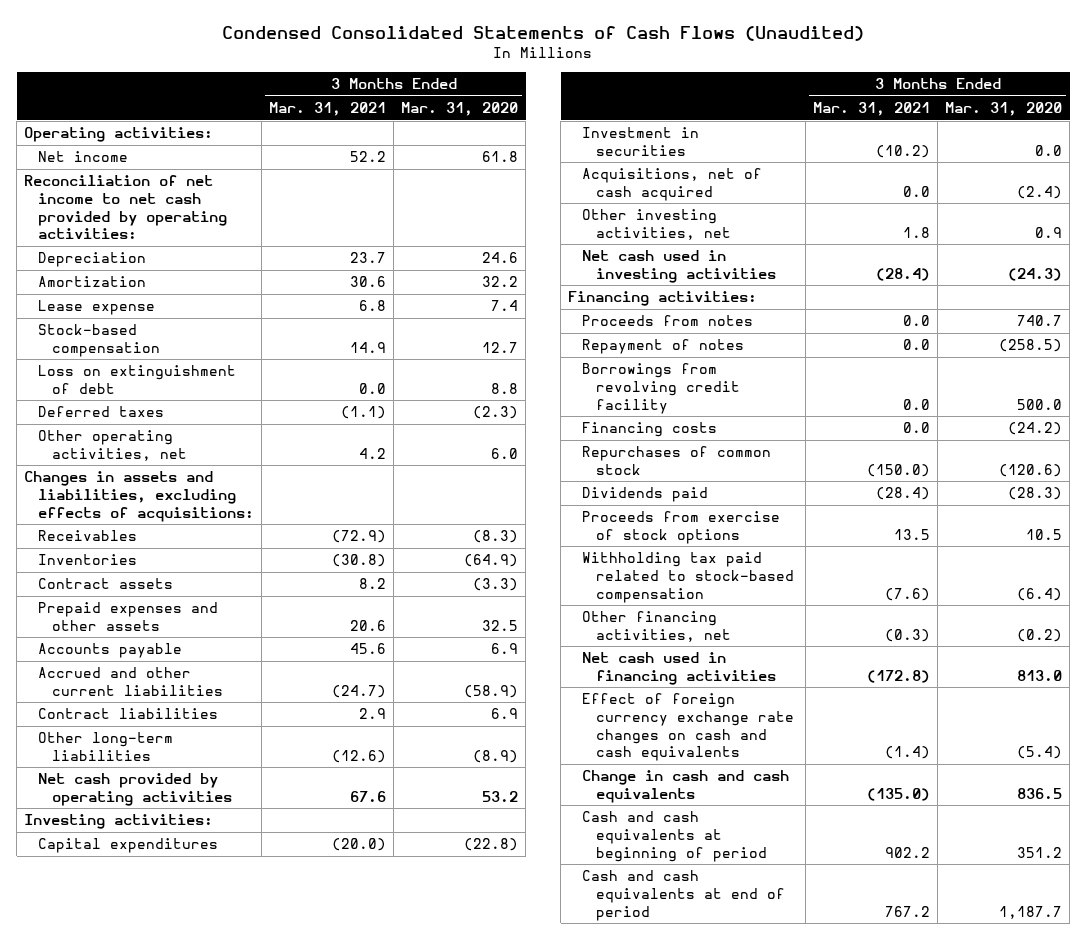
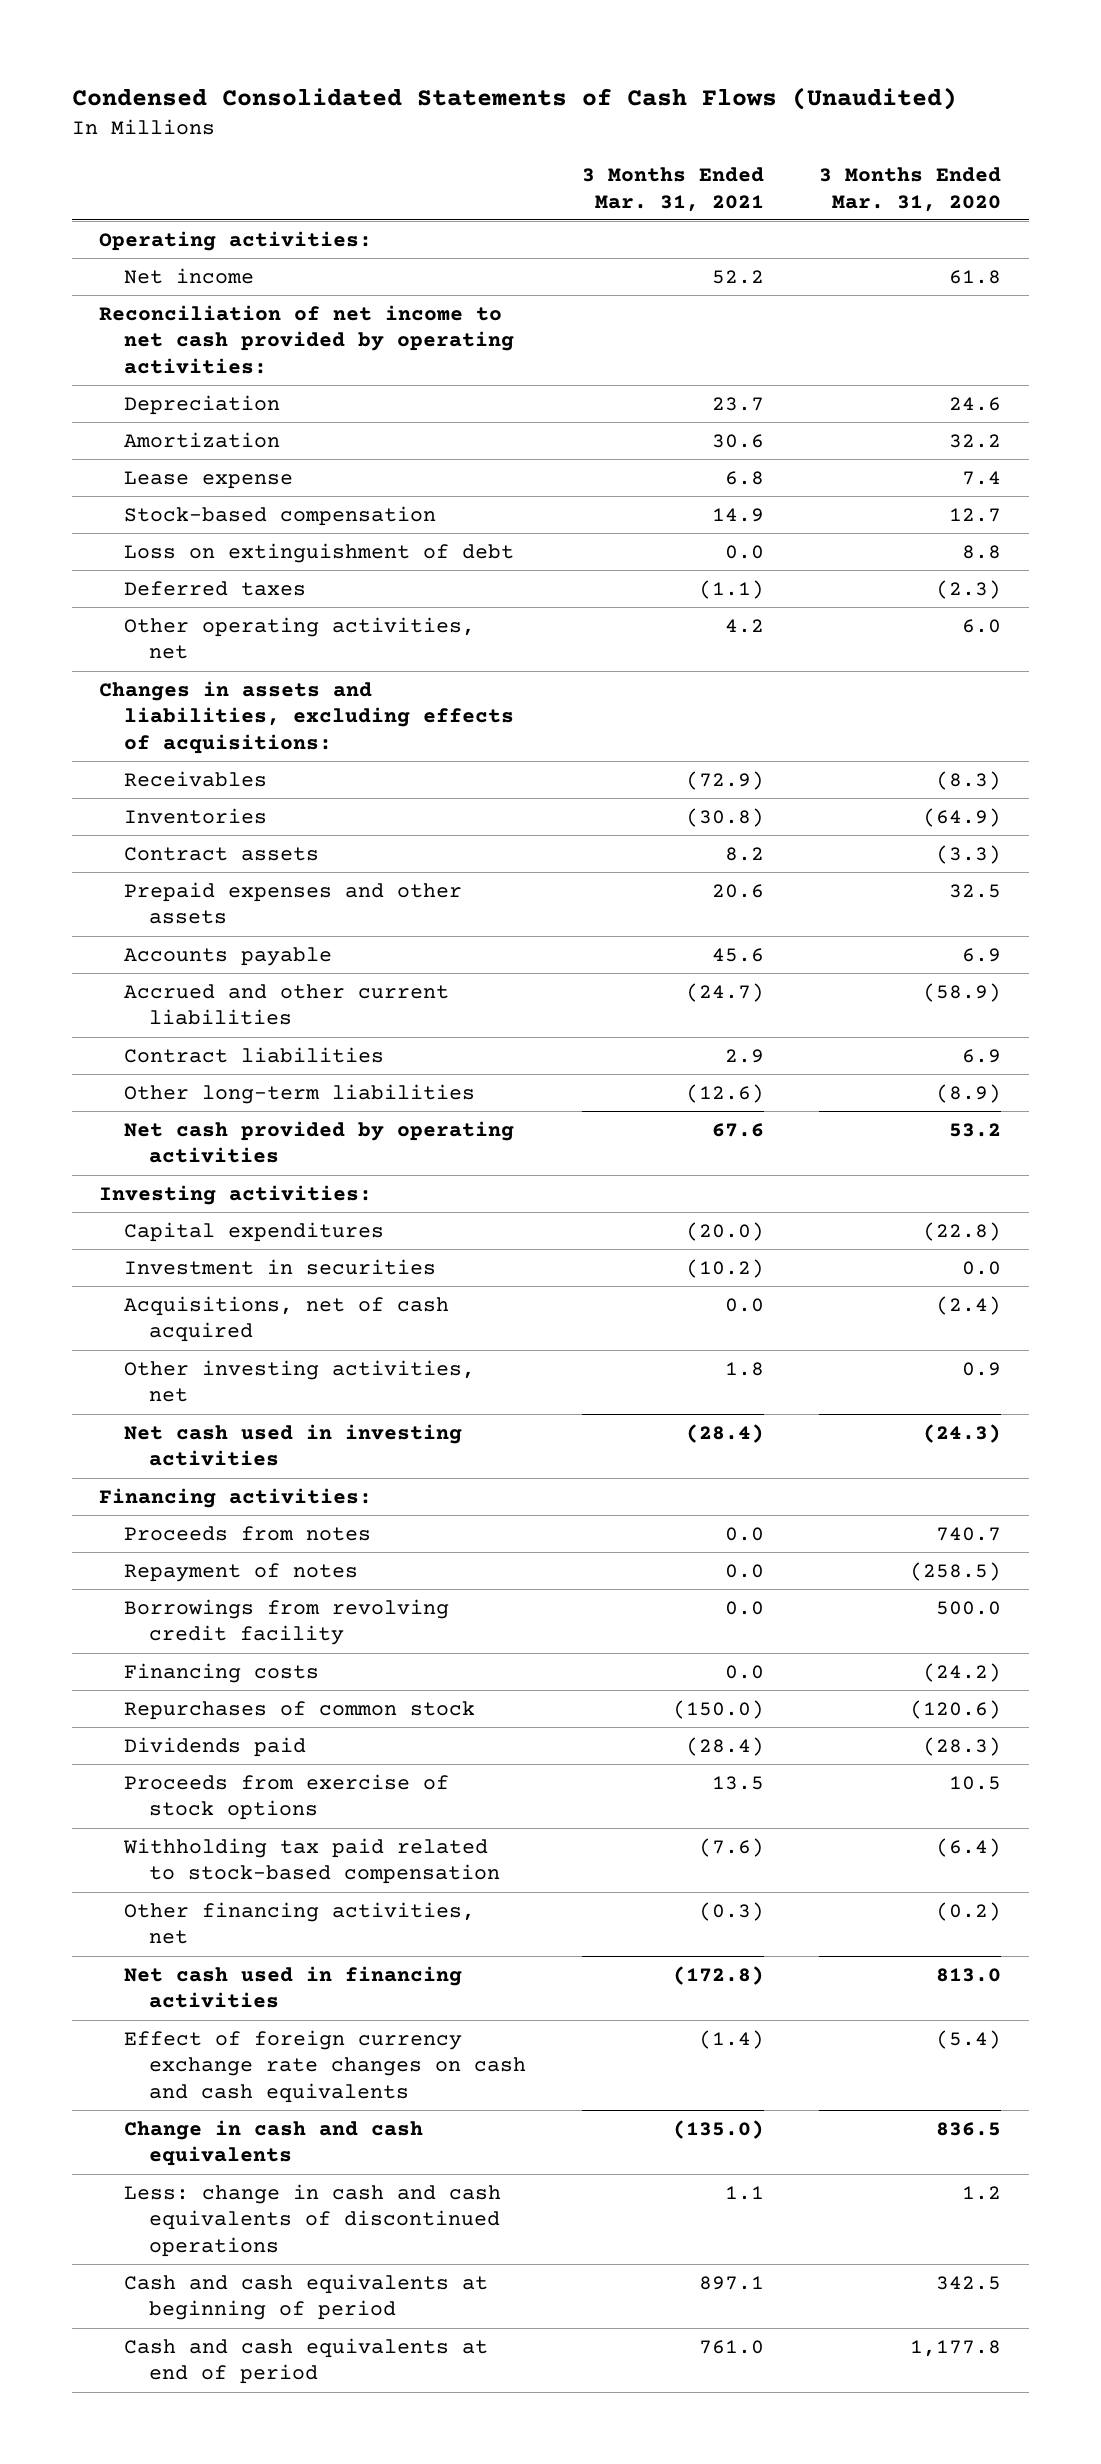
none -> [124,2183,502,2258] Less: change in cash and cash equivalents of discontinued operations
[885,846,931,858] 902.2 -> [698,2275,764,2290] 897.1
[1017,846,1063,858] 351.2 -> [936,2275,1002,2290] 342.5
[885,905,931,917] 767.2 -> [698,2339,764,2354] 761.0
[999,905,1063,919] 1,187.7 -> [910,2339,1002,2357] 1,177.8

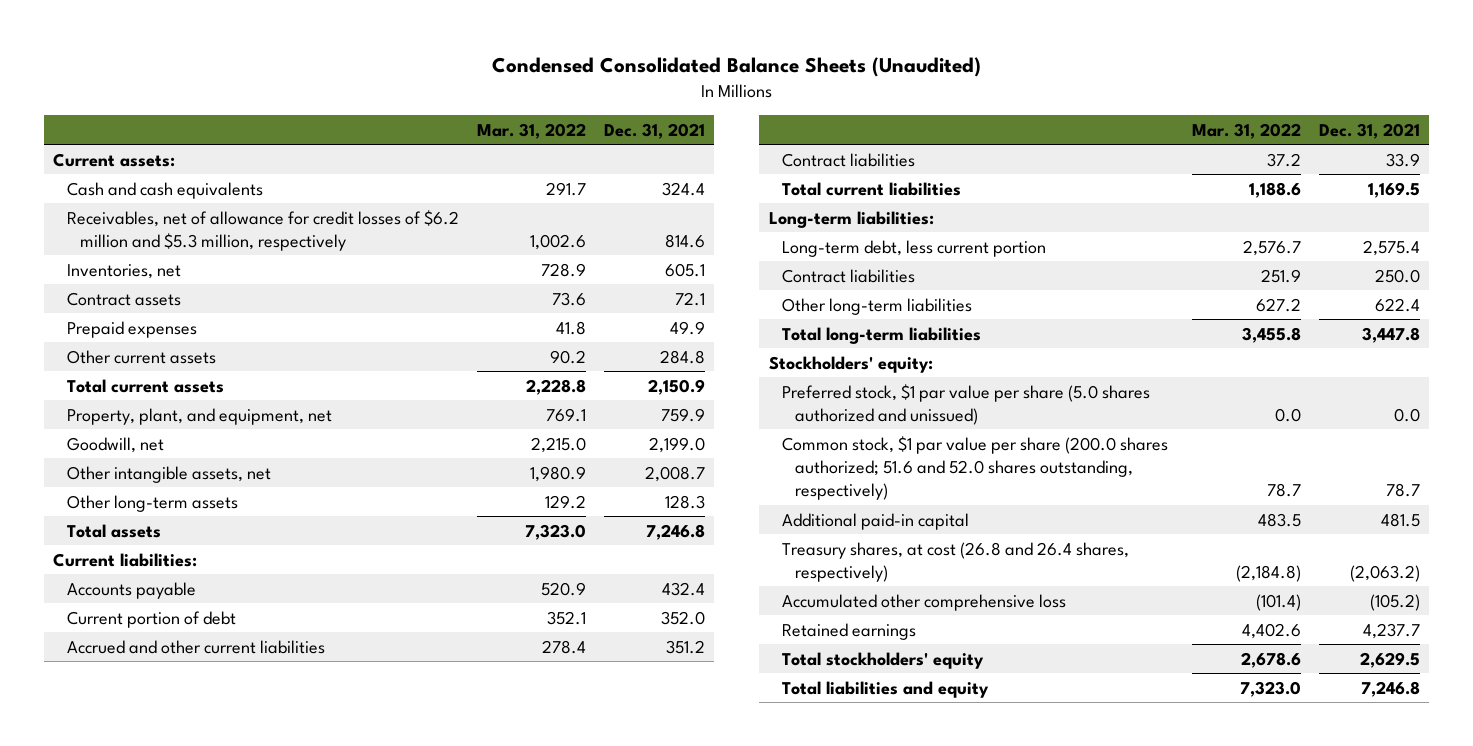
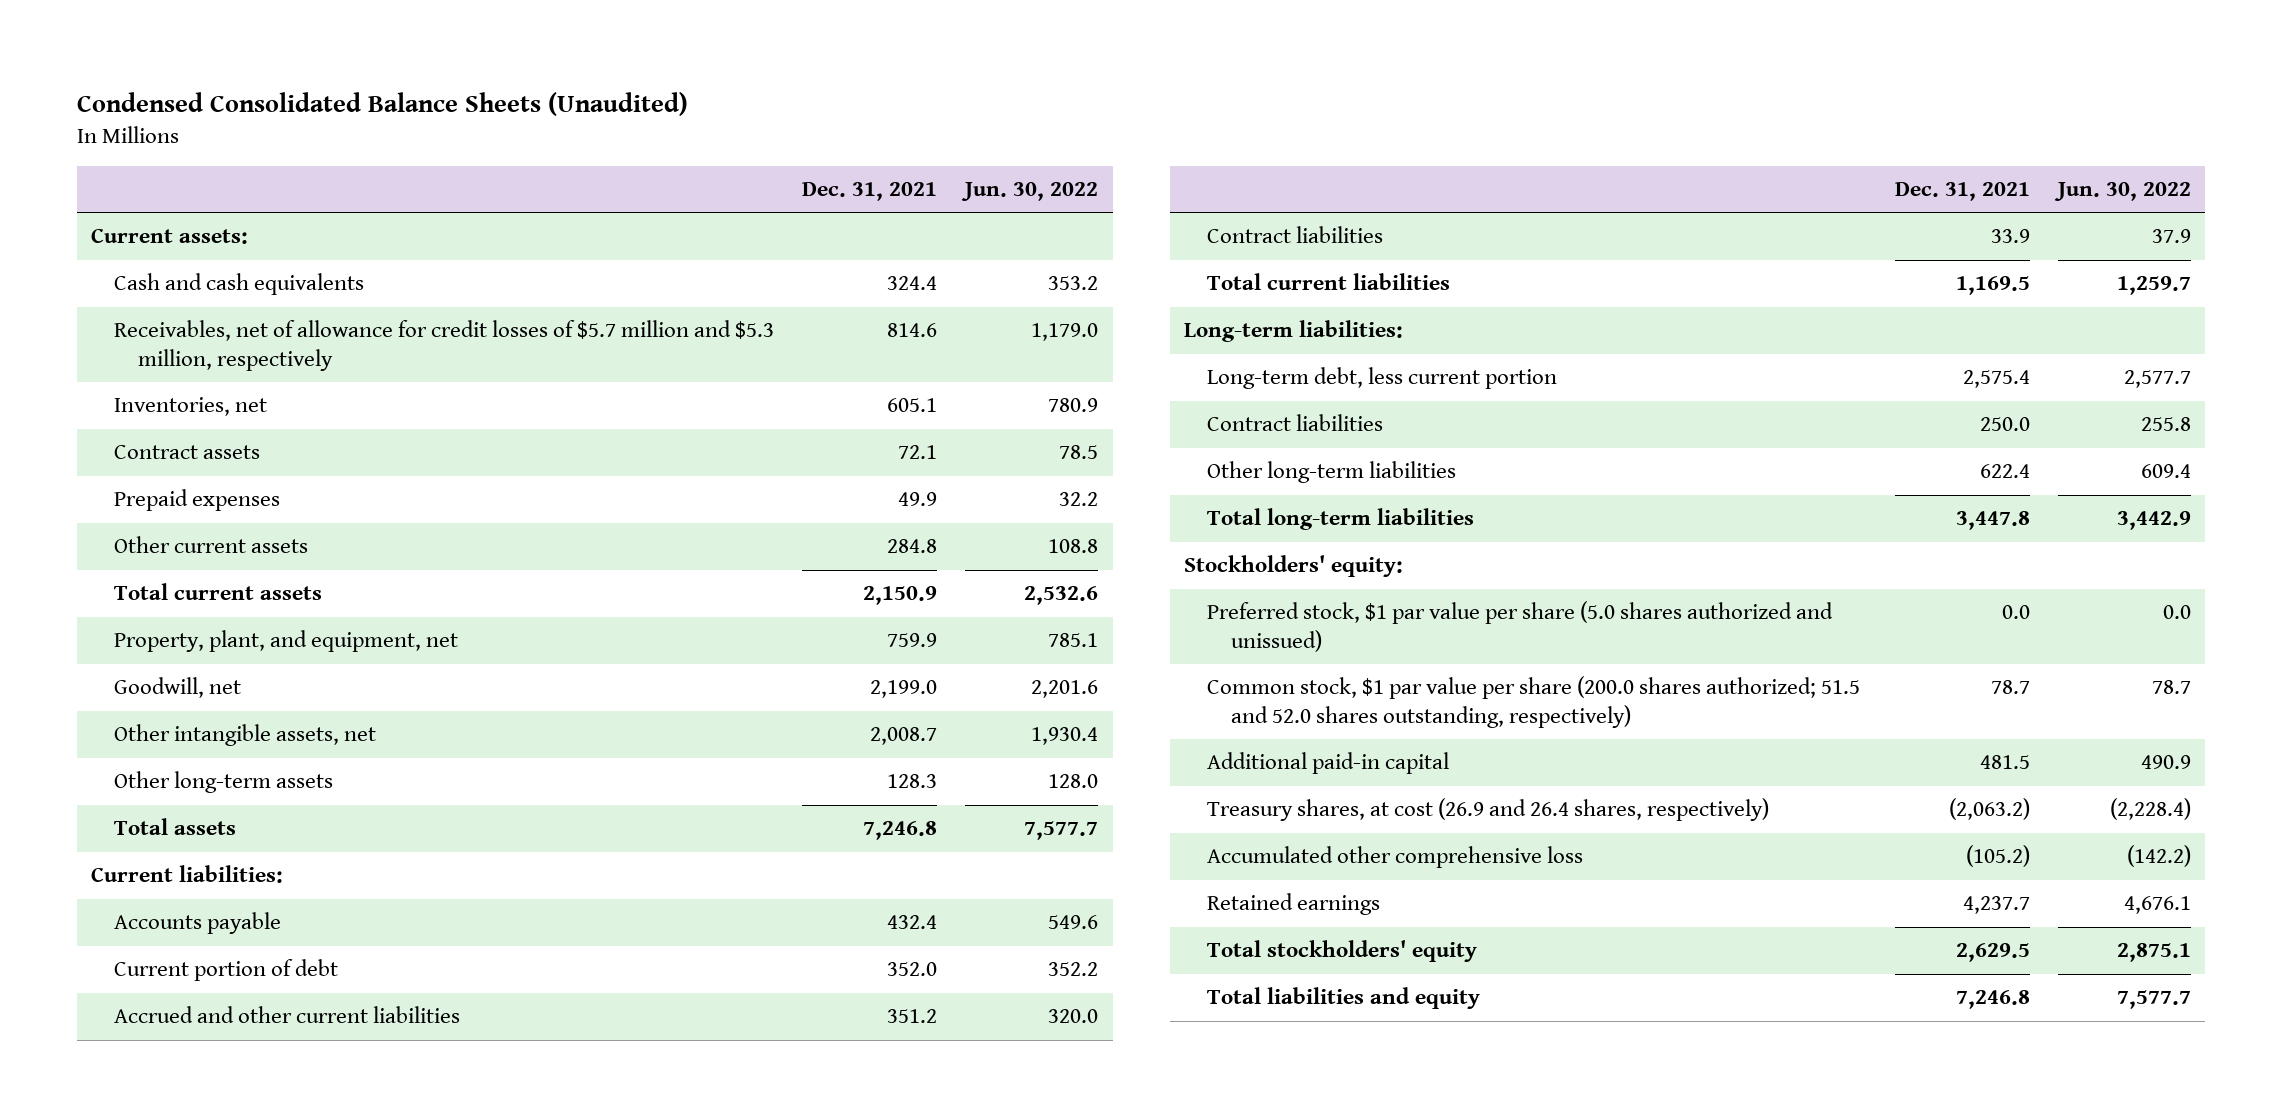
[476,122,586,139] Mar. 31, 2022 -> none
none -> [961,181,1099,201] Jun. 30, 2022
[66,209,459,251] Receivables, net of allowance for credit losses of $6.2 million and $5.3 million, respectively -> [114,320,775,372] Receivables, net of allowance for credit losses of $5.7 million and $5.3 million, respectively
[781,435,1168,500] Common stock, $1 par value per share (200.0 shares authorized; 51.6 and 52.0 shares outstanding, respectively) -> [1207,676,1861,729] Common stock, $1 par value per share (200.0 shares authorized; 51.5 and 52.0 shares outstanding, respectively)
[781,541,1129,582] Treasury shares, at cost (26.8 and 26.4 shares, respectively) -> [1207,798,1770,822] Treasury shares, at cost (26.9 and 26.4 shares, respectively)

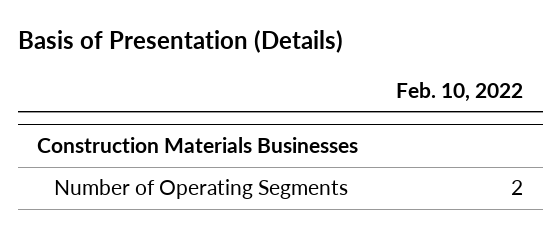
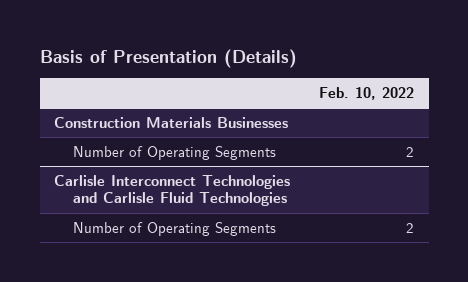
none -> [54,174,291,207] Carlisle Interconnect Technologies and Carlisle Fluid Technologies
none -> [72,221,276,236] Number of Operating Segments

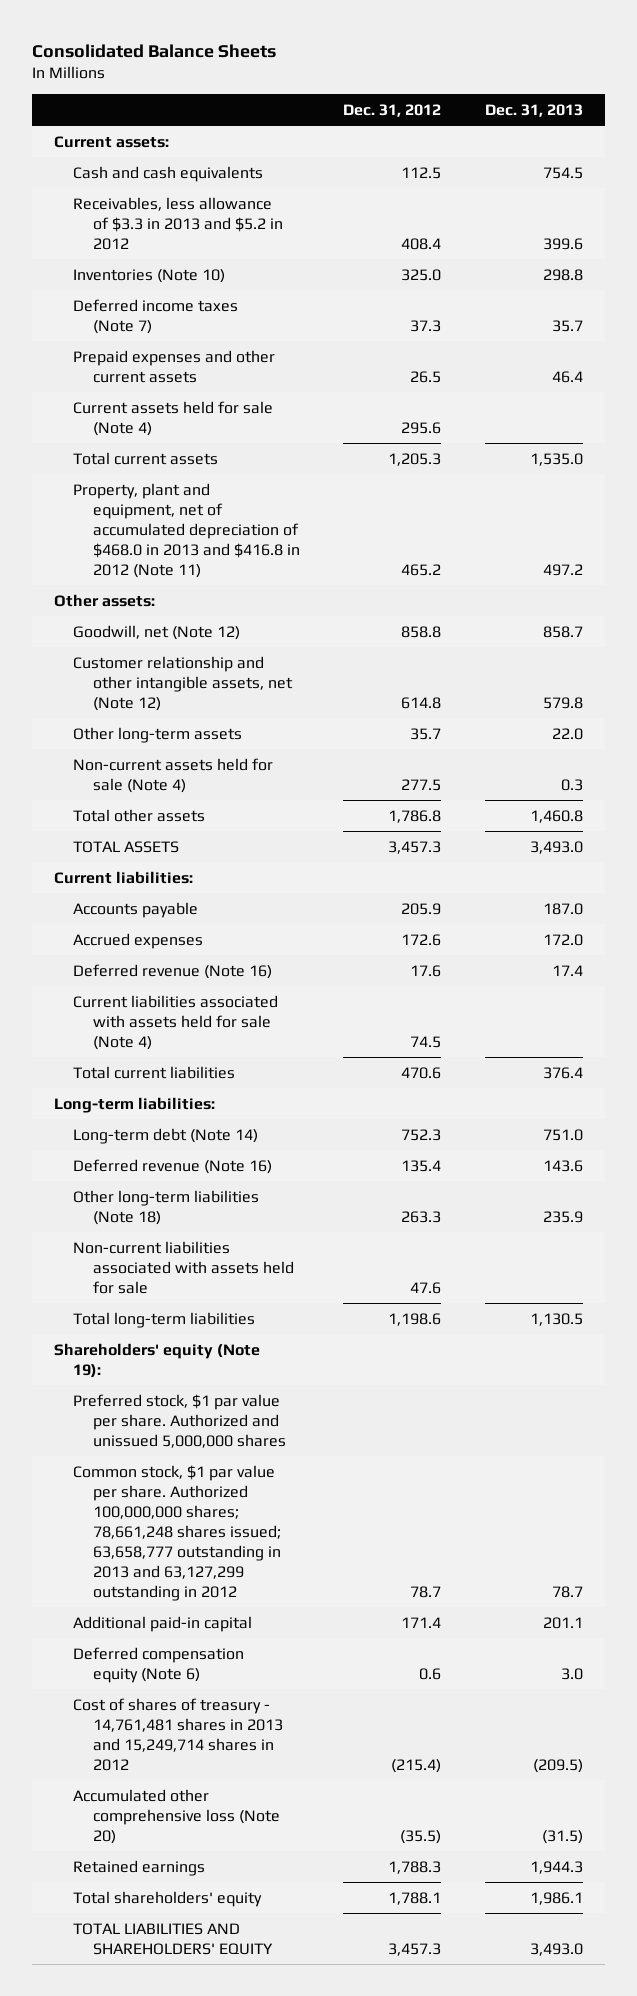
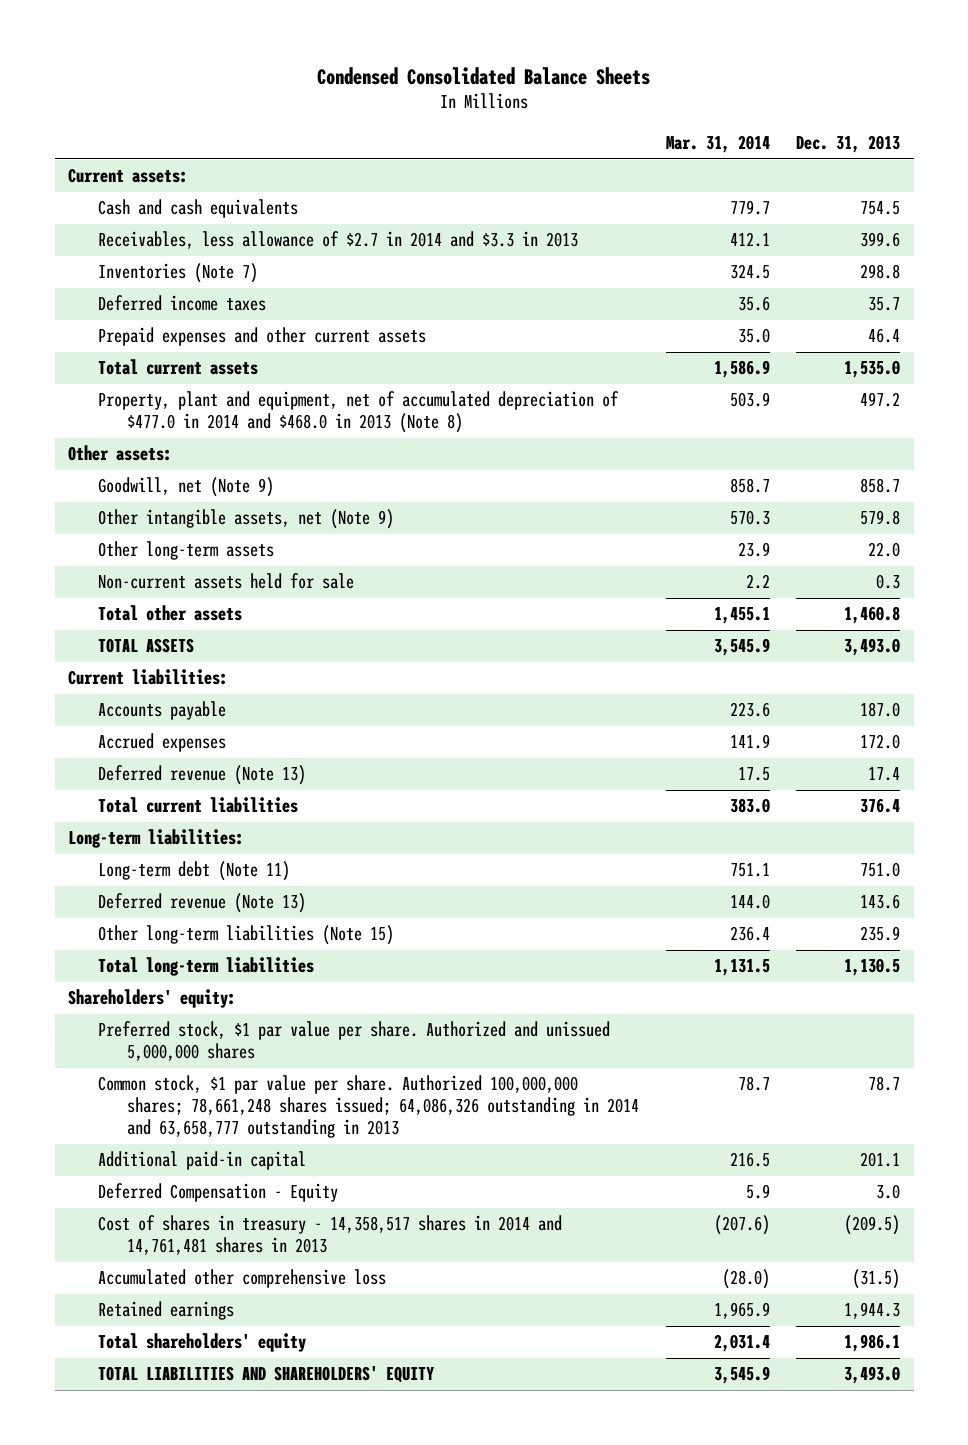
[32,43,277,58] Consolidated Balance Sheets -> [317,66,651,85] Condensed Consolidated Balance Sheets
[343,103,442,117] Dec. 31, 2012 -> none
none -> [665,135,770,154] Mar. 31, 2014
[73,196,283,250] Receivables, less allowance of $3.3 in 2013 and $5.2 in 2012 -> [97,231,578,250] Receivables, less allowance of $2.7 in 2014 and $3.3 in 2013
[73,268,226,283] Inventories (Note 10) -> [97,263,258,284] Inventories (Note 7)
[73,298,239,334] Deferred income taxes (Note 7) -> [97,295,266,312] Deferred income taxes
[73,400,274,436] Current assets held for sale (Note 4) -> none
[73,482,300,578] Property, plant and equipment, net of accumulated depreciation of $468.0 in 2013 and $416.8 in 2012 (Note 11) -> [97,391,619,434] Property, plant and equipment, net of accumulated depreciation of $477.0 in 2014 and $468.0 in 2013 (Note 8)
[73,624,241,640] Goodwill, net (Note 12) -> [97,477,274,498] Goodwill, net (Note 9)
[73,655,293,711] Customer relationship and other intangible assets, net (Note 12) -> [97,509,394,530] Other intangible assets, net (Note 9)
[73,757,274,793] Non-current assets held for sale (Note 4) -> [97,573,354,590] Non-current assets held for sale
[73,994,279,1050] Current liabilities associated with assets held for sale (Note 4) -> none
[73,963,273,979] Deferred revenue (Note 16) -> [97,765,306,786] Deferred revenue (Note 13)
[73,1240,294,1294] Non-current liabilities associated with assets held for sale -> none
[73,1127,259,1144] Long-term debt (Note 14) -> [97,861,290,882] Long-term debt (Note 11)
[73,1158,273,1174] Deferred revenue (Note 16) -> [97,893,306,914] Deferred revenue (Note 13)
[73,1189,260,1225] Other long-term liabilities (Note 18) -> [97,925,394,946] Other long-term liabilities (Note 15)
[54,1342,261,1378] Shareholders' equity (Note 19): -> [68,989,237,1009] Shareholders' equity:
[73,1464,281,1601] Common stock, $1 par value per share. Authorized 100,000,000 shares; 78,661,248 shares issued; 63,658,777 outstanding in 2013 and 63,127,299 outstanding in 2012 -> [97,1075,639,1139] Common stock, $1 par value per share. Authorized 100,000,000 shares; 78,661,248 shares issued; 64,086,326 outstanding in 2014 and 63,658,777 outstanding in 2013
[73,1646,245,1683] Deferred compensation equity (Note 6) -> [97,1183,338,1203] Deferred Compensation - Equity
[73,1697,283,1771] Cost of shares of treasury - 14,761,481 shares in 2013 and 15,249,714 shares in 2012 -> [97,1215,562,1256] Cost of shares in treasury - 14,358,517 shares in 2014 and 14,761,481 shares in 2013
[73,1788,280,1844] Accumulated other comprehensive loss (Note 20) -> [97,1269,386,1289] Accumulated other comprehensive loss

